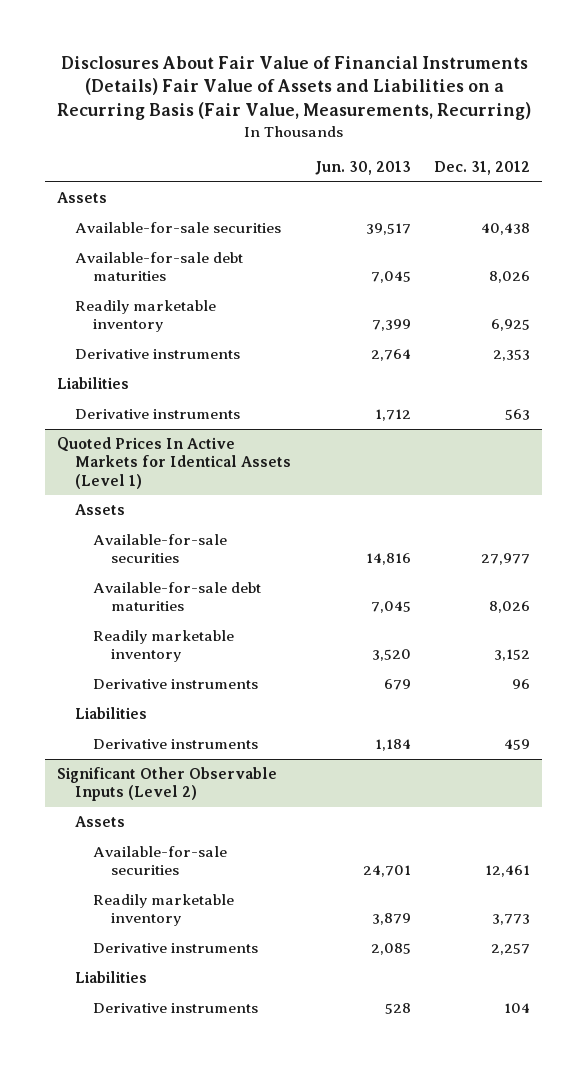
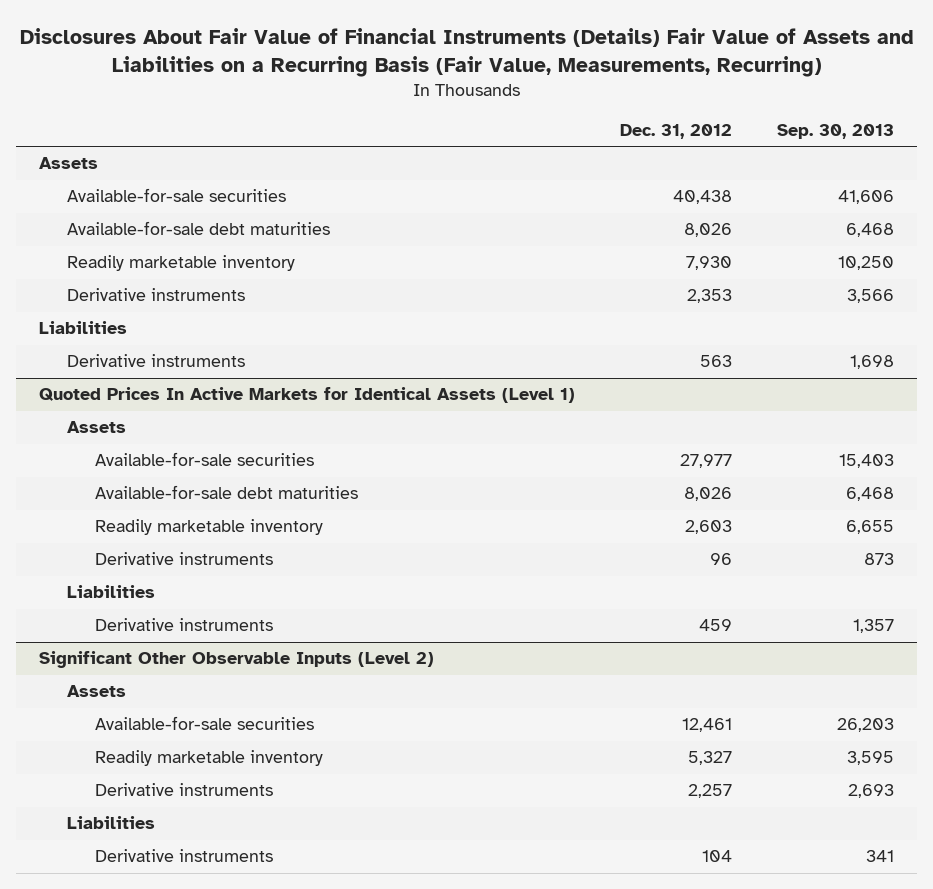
[314,161,411,176] Jun. 30, 2013 -> none
none -> [777,124,895,140] Sep. 30, 2013
[491,319,531,332] 6,925 -> [686,256,733,271] 7,930
[494,649,531,662] 3,152 -> [685,520,733,535] 2,603
[492,914,531,926] 3,773 -> [688,751,733,766] 5,327

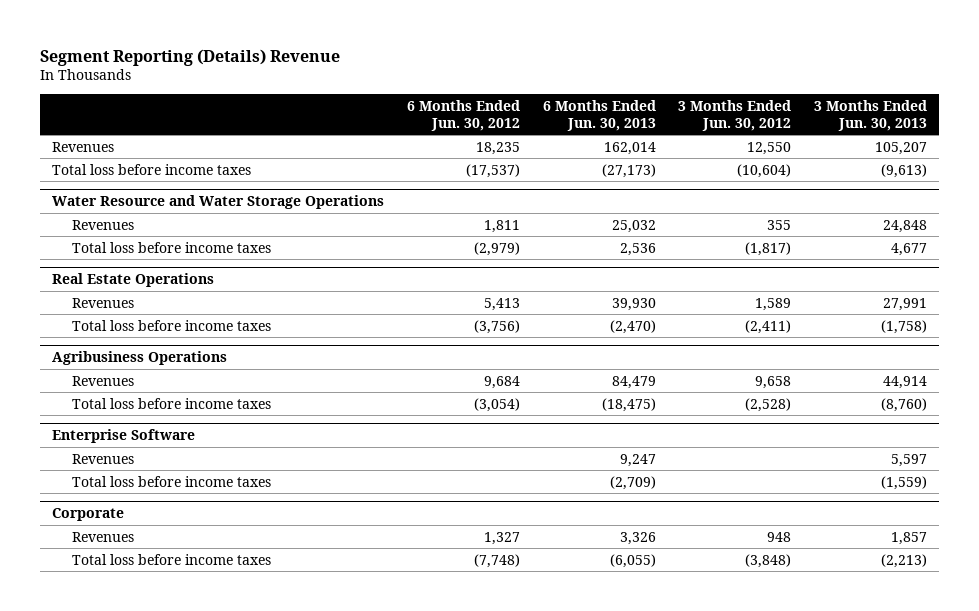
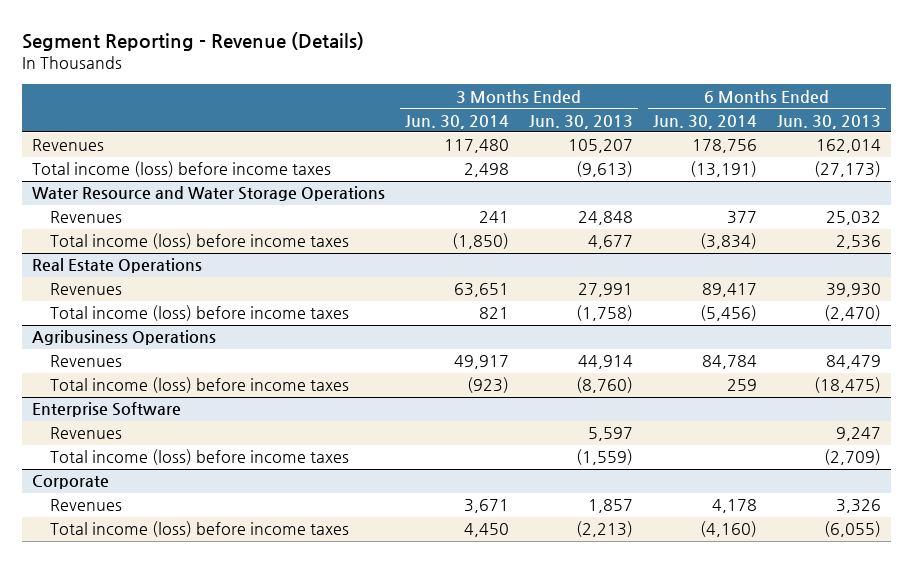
[40,48,341,66] Segment Reporting (Details) Revenue -> [21,31,364,51] Segment Reporting - Revenue (Details)
[406,99,520,131] 6 Months Ended Jun. 30, 2012 -> none
[678,99,792,131] 3 Months Ended Jun. 30, 2012 -> none
none -> [404,114,509,129] Jun. 30, 2014
none -> [652,114,757,129] Jun. 30, 2014
[51,163,251,175] Total loss before income taxes -> [31,161,331,178] Total income (loss) before income taxes
[71,241,271,253] Total loss before income taxes -> [49,233,349,250] Total income (loss) before income taxes
[71,319,271,331] Total loss before income taxes -> [49,305,349,322] Total income (loss) before income taxes
[71,397,271,409] Total loss before income taxes -> [49,377,349,394] Total income (loss) before income taxes
[71,475,271,487] Total loss before income taxes -> [49,449,349,466] Total income (loss) before income taxes
[71,553,271,565] Total loss before income taxes -> [49,521,349,538] Total income (loss) before income taxes

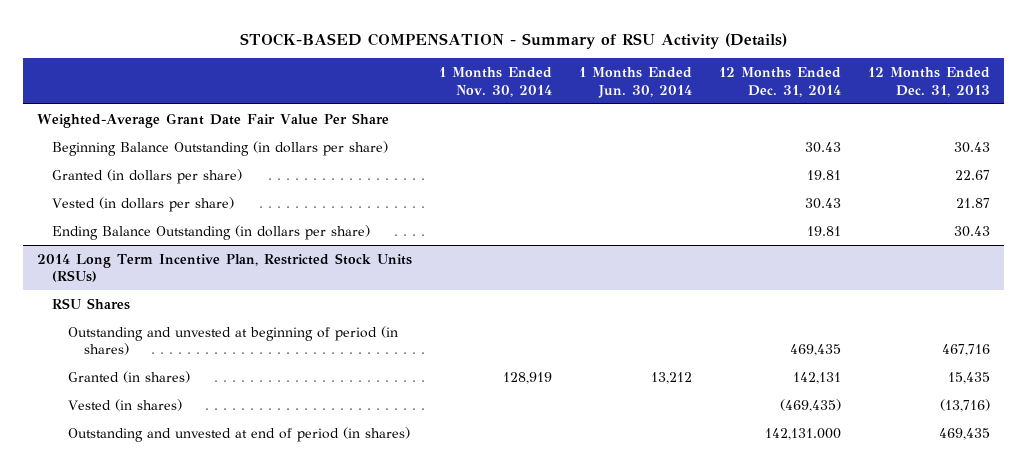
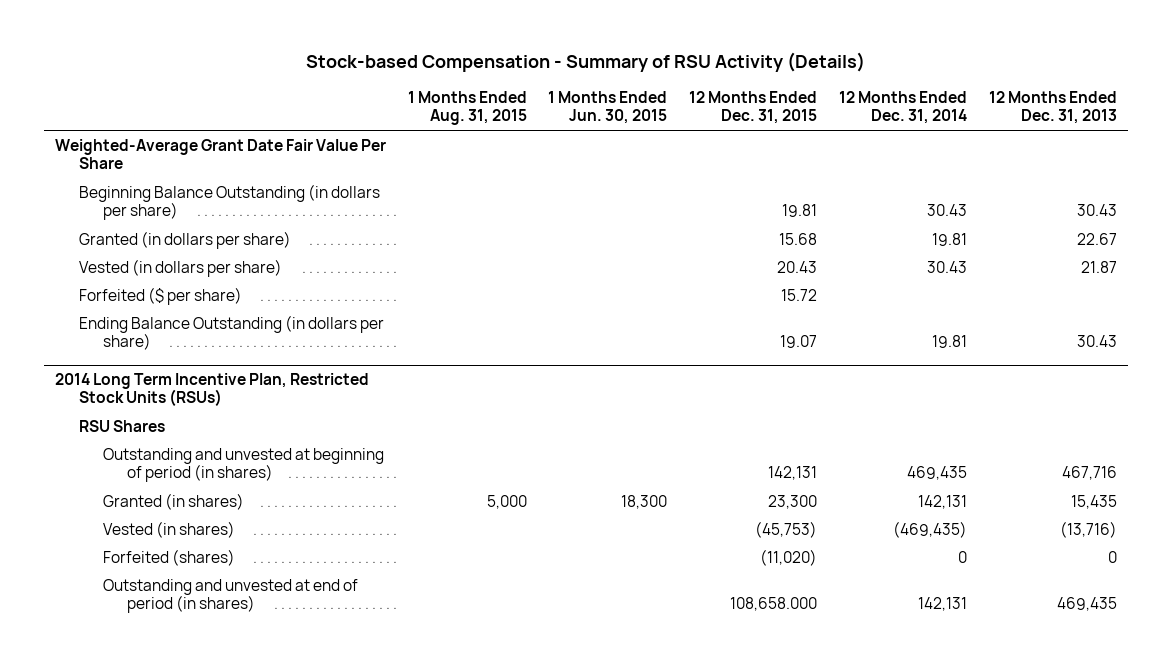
[240,32,788,49] STOCK-BASED COMPENSATION - Summary of RSU Activity (Details) -> [305,51,865,72] Stock-based Compensation - Summary of RSU Activity (Details)
[438,67,552,97] 1 Months Ended Nov. 30, 2014 -> none
[578,67,692,98] 1 Months Ended Jun. 30, 2014 -> none
none -> [407,91,527,126] 1 Months Ended Aug. 31, 2015
none -> [548,91,668,125] 1 Months Ended Jun. 30, 2015
none -> [689,91,818,125] 12 Months Ended Dec. 31, 2015
none -> [78,286,242,305] Forfeited ($ per share)
none -> [102,548,235,566] Forfeited (shares)
[765,427,842,440] 142,131.000 -> [918,597,968,612] 142,131

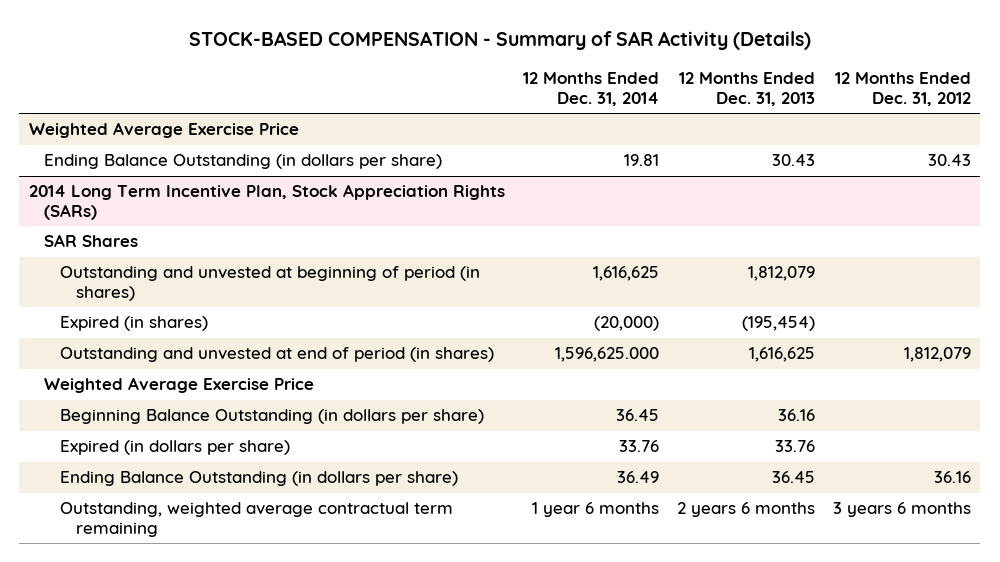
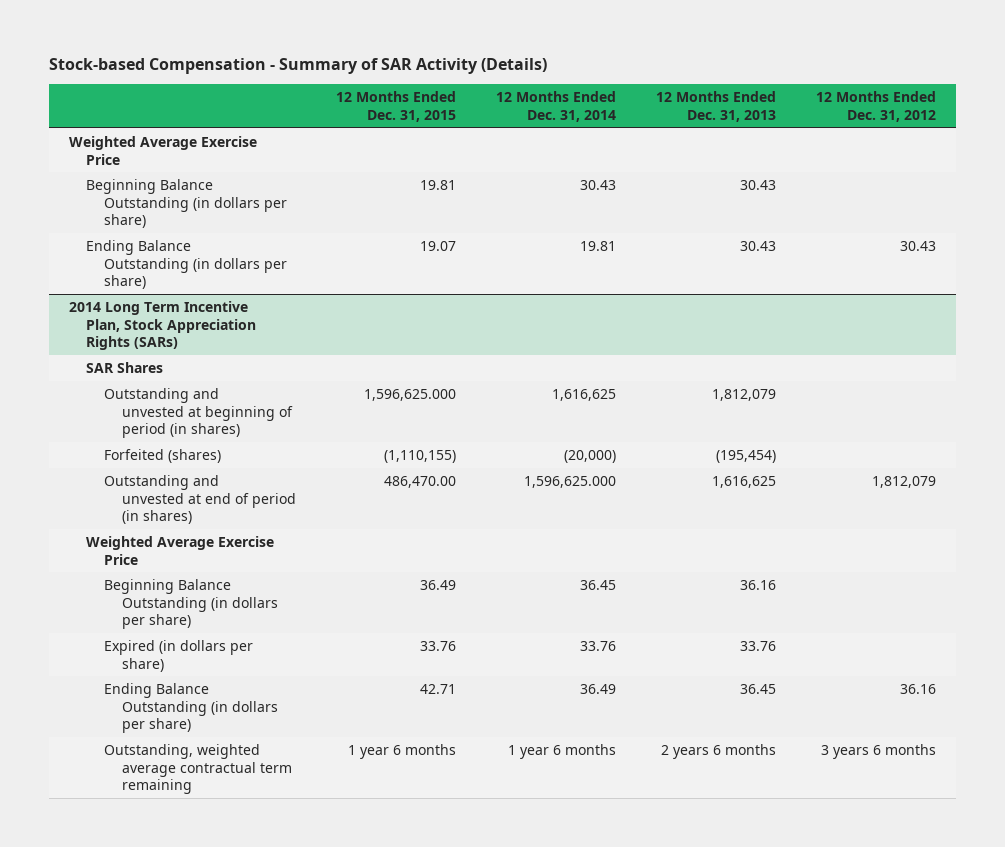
[188,30,811,50] STOCK-BASED COMPENSATION - Summary of SAR Activity (Details) -> [48,58,547,75] Stock-based Compensation - Summary of SAR Activity (Details)
none -> [336,91,457,122] 12 Months Ended Dec. 31, 2015
none -> [86,178,288,229] Beginning Balance Outstanding (in dollars per share)
[59,316,208,332] Expired (in shares) -> [104,448,222,463] Forfeited (shares)

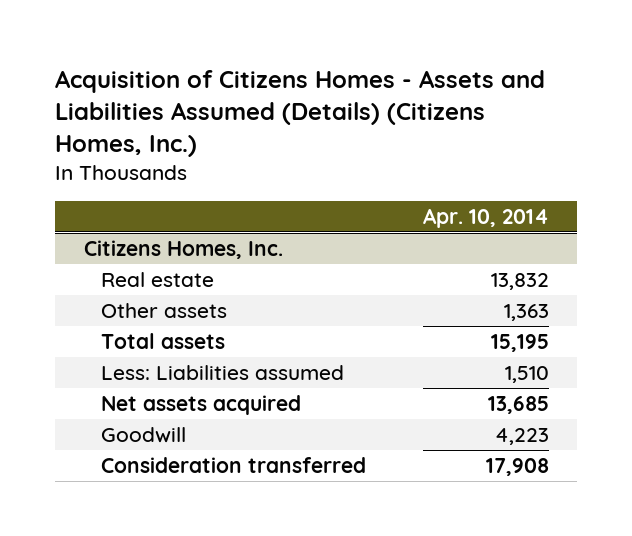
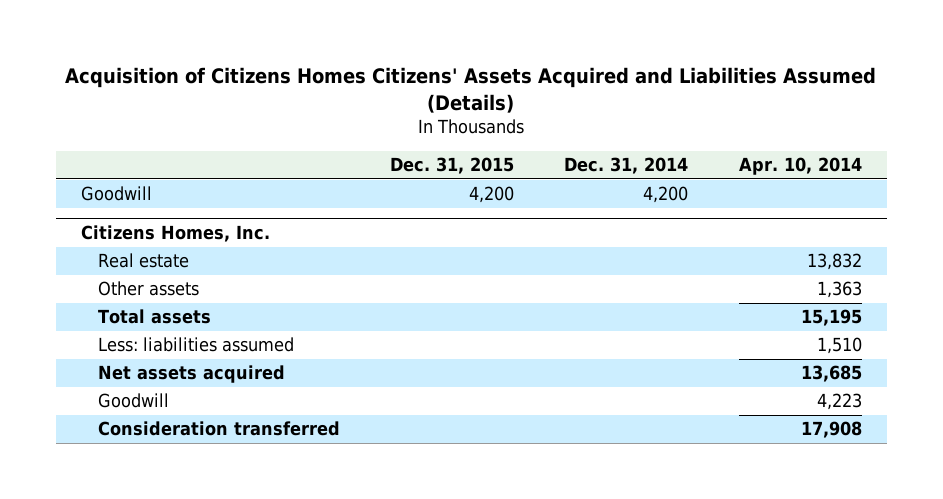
[55,69,546,158] Acquisition of Citizens Homes - Assets and Liabilities Assumed (Details) (Citizens Homes, Inc.) -> [65,66,877,113] Acquisition of Citizens Homes Citizens' Assets Acquired and Liabilities Assumed (Details)
none -> [390,157,515,175] Dec. 31, 2015
none -> [564,157,689,175] Dec. 31, 2014
none -> [81,186,153,202] Goodwill
[101,364,345,380] Less: Liabilities assumed -> [97,337,294,353] Less: liabilities assumed

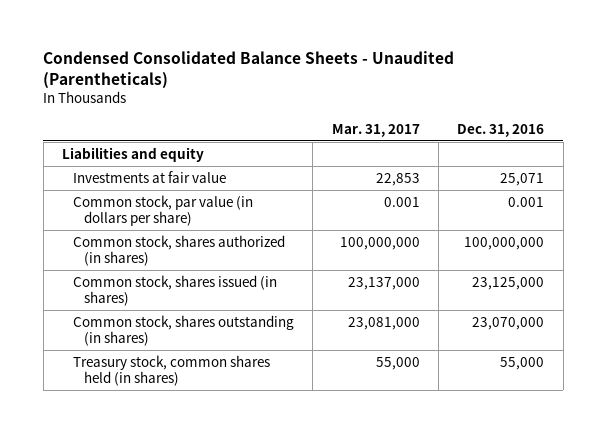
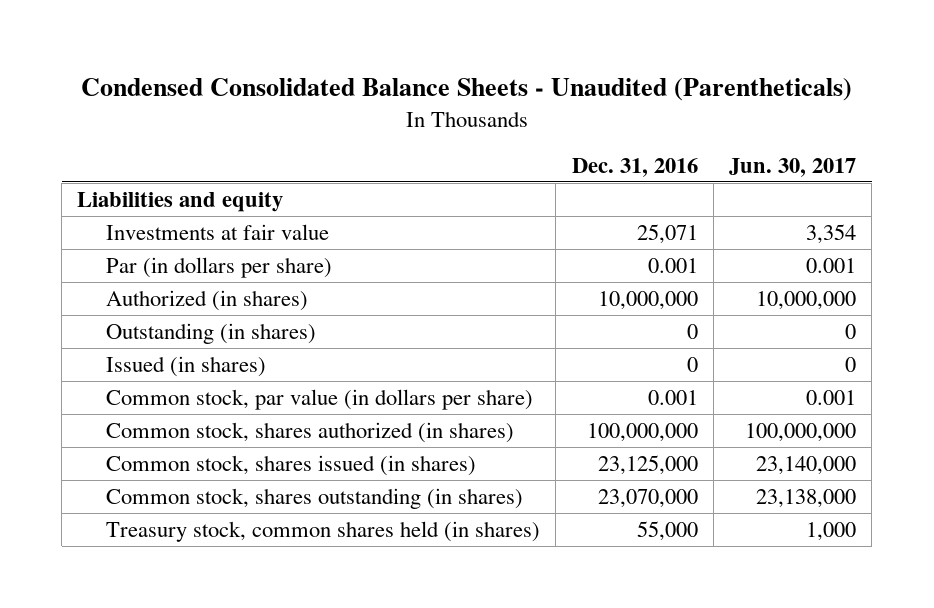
[331,123,420,137] Mar. 31, 2017 -> none
none -> [729,157,857,177] Jun. 30, 2017
none -> [106,256,333,278] Par (in dollars per share)
none -> [106,289,309,311] Authorized (in shares)
none -> [106,322,317,344] Outstanding (in shares)
none -> [106,355,267,377] Issued (in shares)

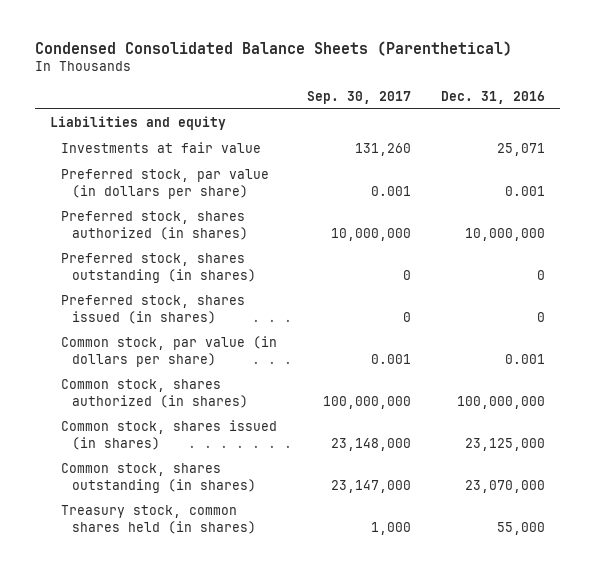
[80,78,852,102] Condensed Consolidated Balance Sheets - Unaudited (Parentheticals) -> [34,40,512,56] Condensed Consolidated Balance Sheets (Parenthetical)
[729,157,857,177] Jun. 30, 2017 -> none
none -> [306,90,411,104] Sep. 30, 2017
[106,256,333,278] Par (in dollars per share) -> [60,169,269,199] Preferred stock, par value (in dollars per share)
[106,289,309,311] Authorized (in shares) -> [60,211,248,240] Preferred stock, shares authorized (in shares)
[106,322,317,344] Outstanding (in shares) -> [60,253,256,283] Preferred stock, shares outstanding (in shares)
[106,355,267,377] Issued (in shares) -> [60,295,245,324] Preferred stock, shares issued (in shares)

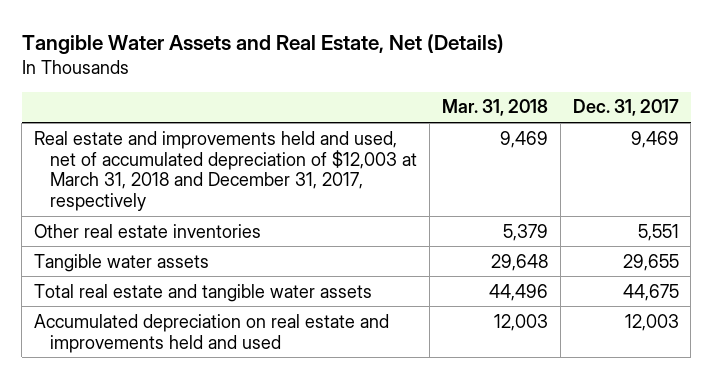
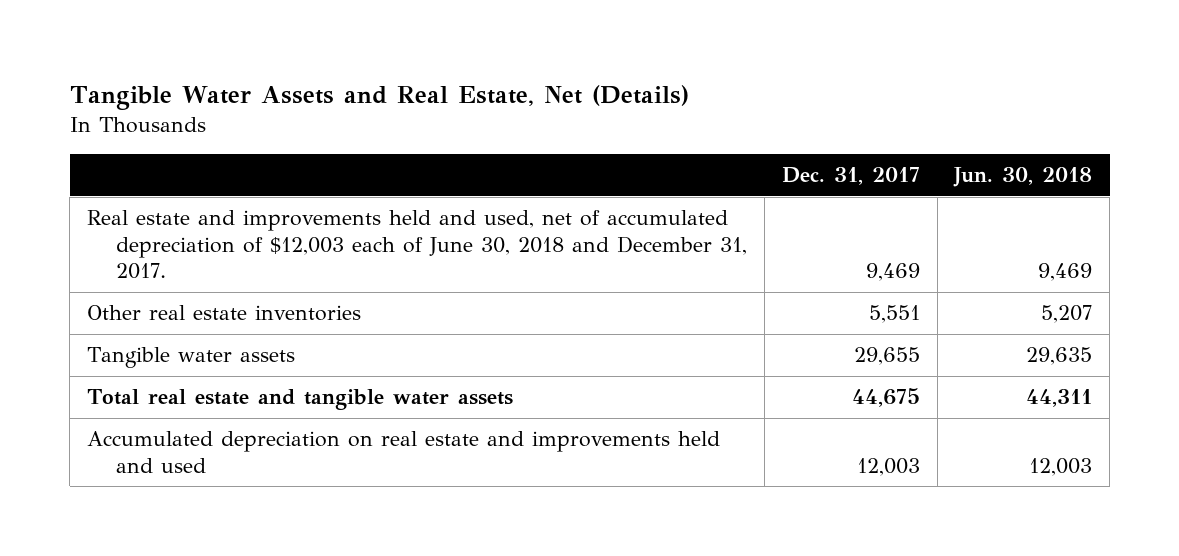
[441,99,548,117] Mar. 31, 2018 -> none
none -> [953,167,1093,188] Jun. 30, 2018
[34,130,417,212] Real estate and improvements held and used, net of accumulated depreciation of $12,003 at March 31, 2018 and December 31, 2017, respectively -> [87,210,748,279] Real estate and improvements held and used, net of accumulated depreciation of $12,003 each of June 30, 2018 and December 31, 2017.

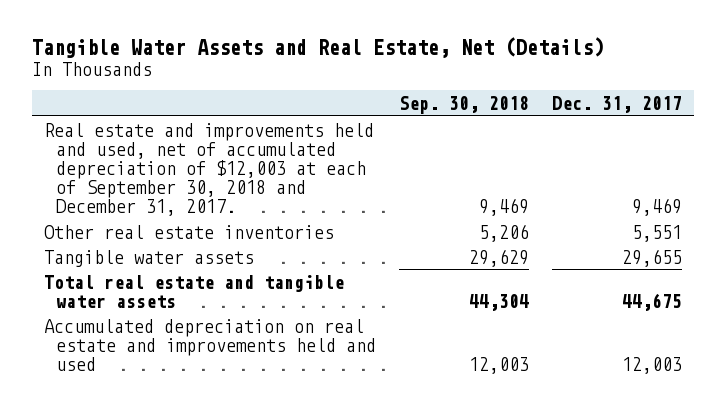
[953,167,1093,188] Jun. 30, 2018 -> none
none -> [399,95,530,114] Sep. 30, 2018
[87,210,748,279] Real estate and improvements held and used, net of accumulated depreciation of $12,003 each of June 30, 2018 and December 31, 2017. -> [43,122,374,217] Real estate and improvements held and used, net of accumulated depreciation of $12,003 at each of September 30, 2018 and December 31, 2017.

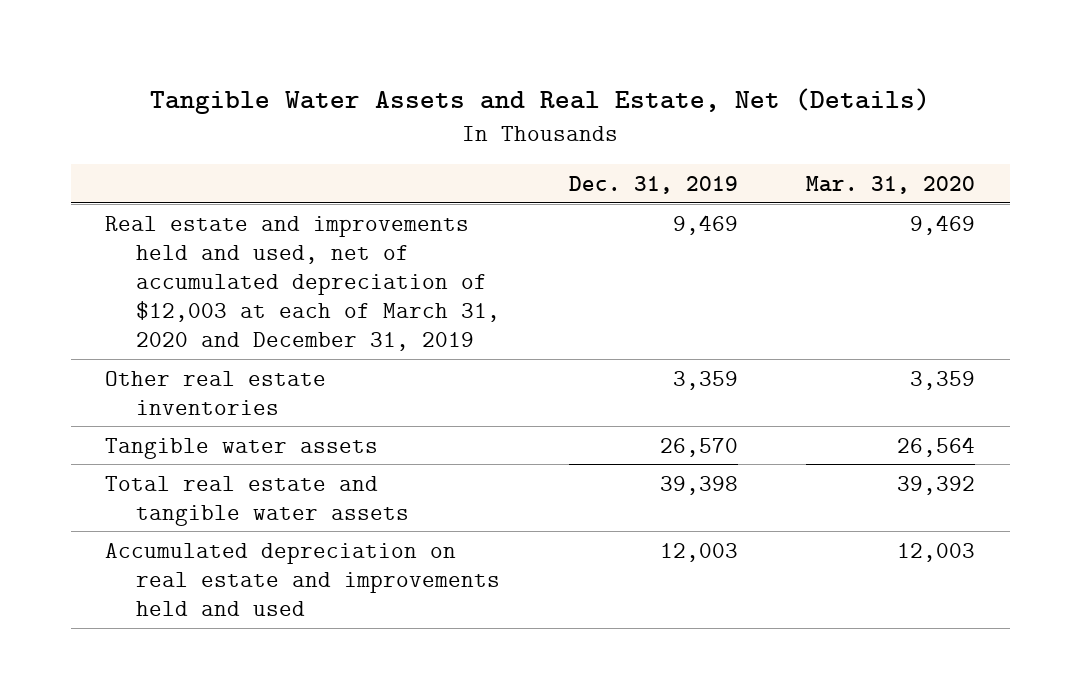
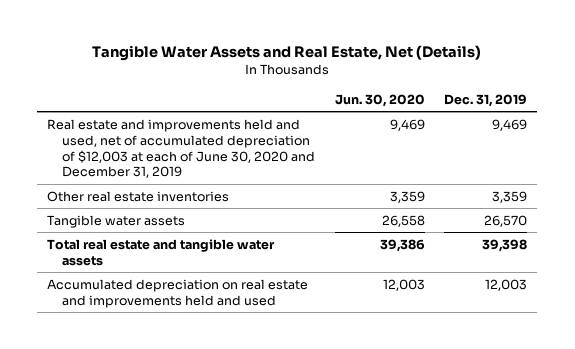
[806,175,976,194] Mar. 31, 2020 -> none
none -> [334,93,425,107] Jun. 30, 2020
[105,215,501,351] Real estate and improvements held and used, net of accumulated depreciation of $12,003 at each of March 31, 2020 and December 31, 2019 -> [47,118,315,179] Real estate and improvements held and used, net of accumulated depreciation of $12,003 at each of June 30, 2020 and December 31, 2019

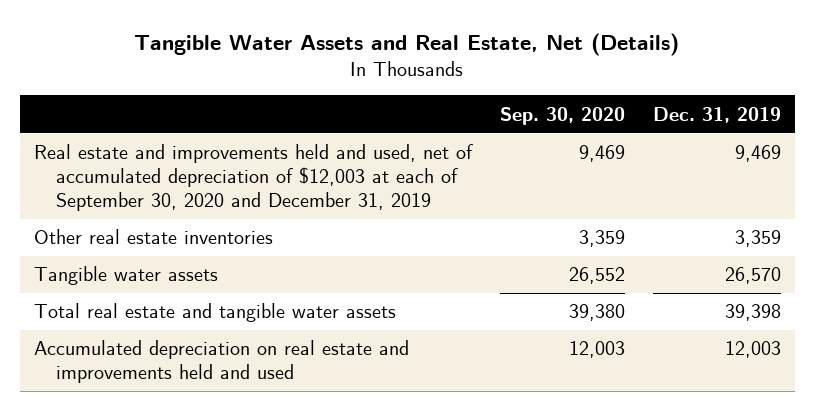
[334,93,425,107] Jun. 30, 2020 -> none
none -> [499,106,625,125] Sep. 30, 2020
[47,118,315,179] Real estate and improvements held and used, net of accumulated depreciation of $12,003 at each of June 30, 2020 and December 31, 2019 -> [33,144,473,211] Real estate and improvements held and used, net of accumulated depreciation of $12,003 at each of September 30, 2020 and December 31, 2019

